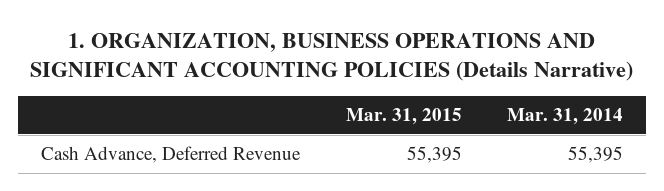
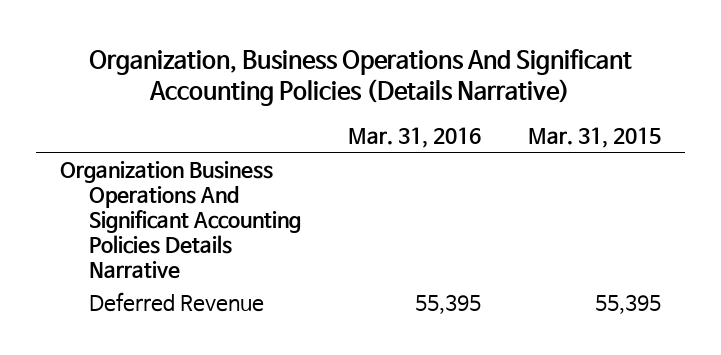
[30,32,634,81] 1. ORGANIZATION, BUSINESS OPERATIONS AND SIGNIFICANT ACCOUNTING POLICIES (Details Narrative) -> [89,48,633,107] Organization, Business Operations And Significant Accounting Policies (Details Narrative)
[507,108,624,126] Mar. 31, 2014 -> none
none -> [347,127,481,149] Mar. 31, 2016
none -> [59,160,301,279] Organization Business Operations And Significant Accounting Policies Details Narrative
[40,146,301,164] Cash Advance, Deferred Revenue -> [88,291,264,312] Deferred Revenue

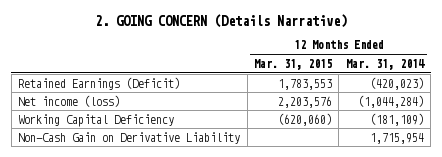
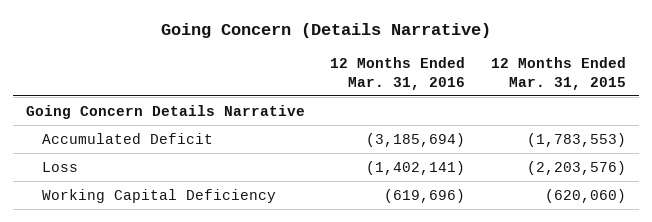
[94,14,347,29] 2. GOING CONCERN (Details Narrative) -> [160,23,491,39] Going Concern (Details Narrative)
[345,58,425,70] Mar. 31, 2014 -> none
none -> [330,57,466,90] 12 Months Ended Mar. 31, 2016
none -> [25,104,305,119] Going Concern Details Narrative
[18,76,181,90] Retained Earnings (Deficit) -> [41,132,213,144] Accumulated Deficit
[277,78,332,90] 1,783,553 -> [527,132,627,147] (1,783,553)
[18,94,121,107] Net income (loss) -> [41,161,78,172] Loss
[277,95,332,108] 2,203,576 -> [527,160,627,175] (2,203,576)
[18,131,241,144] Non-Cash Gain on Derivative Liability -> none

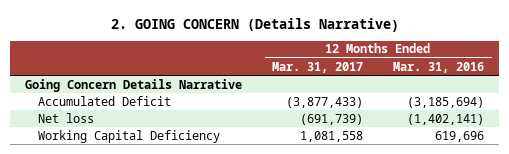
[160,23,491,39] Going Concern (Details Narrative) -> [110,17,399,32] 2. GOING CONCERN (Details Narrative)
[491,57,627,90] 12 Months Ended Mar. 31, 2015 -> none
none -> [272,61,364,73] Mar. 31, 2017
[41,161,78,172] Loss -> [37,112,94,123] Net loss
[384,188,466,203] (619,696) -> [435,130,485,142] 619,696

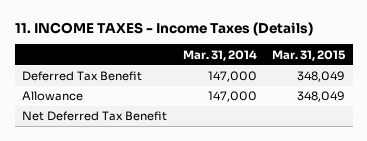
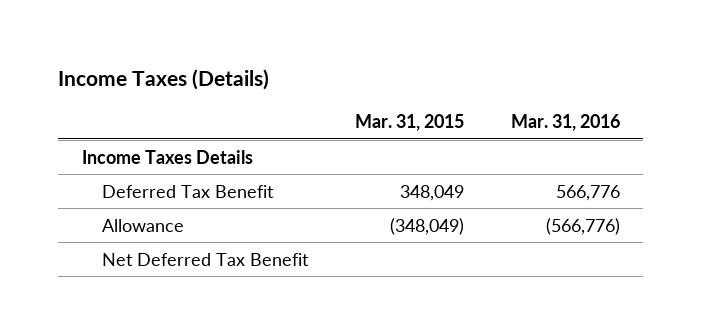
[14,21,313,36] 11. INCOME TAXES - Income Taxes (Details) -> [58,69,270,91] Income Taxes (Details)
[182,49,257,61] Mar. 31, 2014 -> none
none -> [510,113,620,131] Mar. 31, 2016
none -> [81,149,253,164] Income Taxes Details
[297,91,346,103] 348,049 -> [389,217,464,235] (348,049)

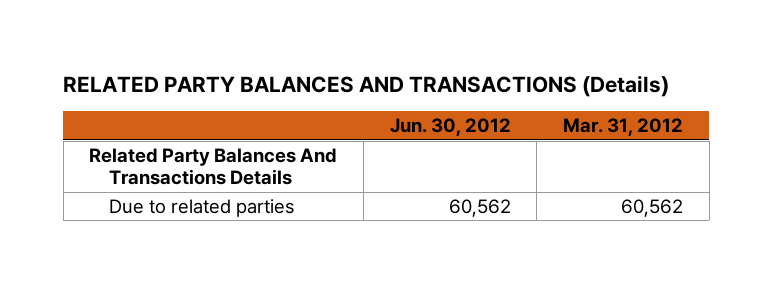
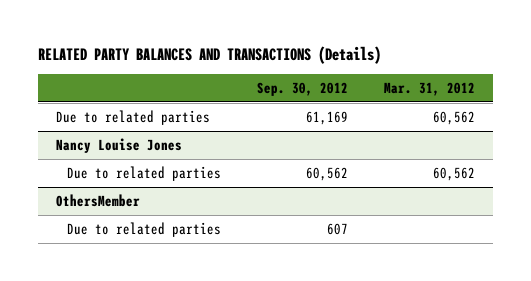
[389,118,511,137] Jun. 30, 2012 -> none
none -> [256,82,348,97] Sep. 30, 2012
[89,147,338,186] Related Party Balances And Transactions Details -> none
none -> [55,137,182,153] Nancy Louise Jones
none -> [66,165,221,181] Due to related parties
none -> [55,193,140,207] OthersMember
none -> [66,221,221,237] Due to related parties

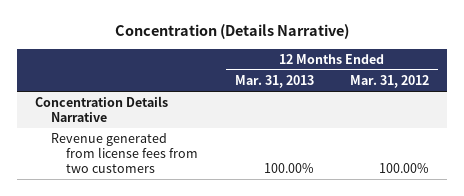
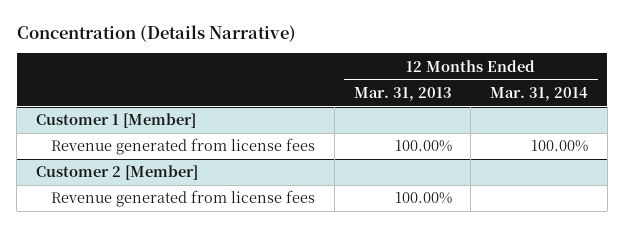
[349,75,429,89] Mar. 31, 2012 -> none
none -> [490,86,589,101] Mar. 31, 2014
[34,96,168,123] Concentration Details Narrative -> none
none -> [35,113,196,129] Customer 1 [Member]
[50,133,199,173] Revenue generated from license fees from two customers -> [51,138,316,156] Revenue generated from license fees
none -> [35,165,198,181] Customer 2 [Member]
none -> [51,190,316,208] Revenue generated from license fees

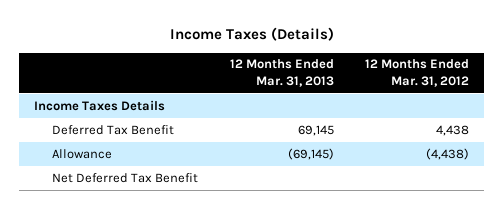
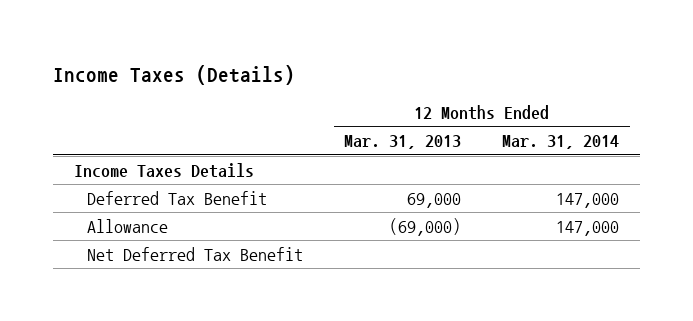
[364,59,469,88] 12 Months Ended Mar. 31, 2012 -> none
none -> [502,135,620,150] Mar. 31, 2014
[297,124,334,136] 69,145 -> [407,192,462,208] 69,000
[287,147,334,160] (69,145) -> [389,217,462,236] (69,000)

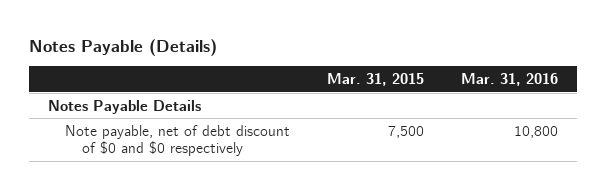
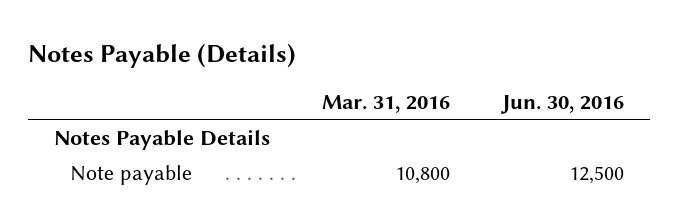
[327,72,425,86] Mar. 31, 2015 -> none
none -> [499,94,624,114] Jun. 30, 2016
[64,124,290,157] Note payable, net of debt discount of $0 and $0 respectively -> [69,164,192,185] Note payable

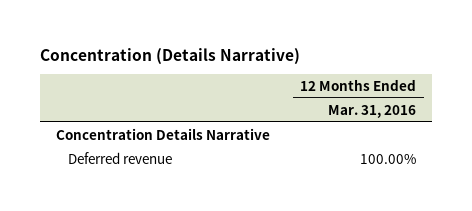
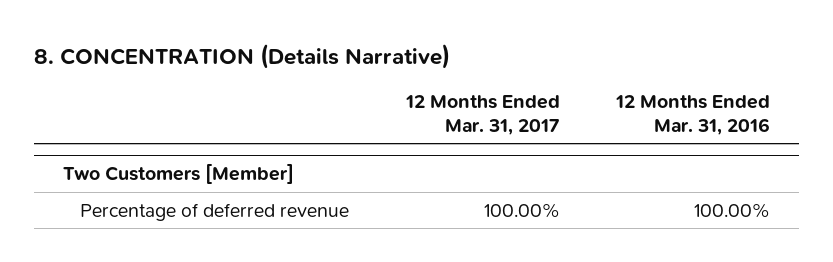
[40,48,301,66] Concentration (Details Narrative) -> [34,44,451,70] 8. CONCENTRATION (Details Narrative)
none -> [404,95,560,135] 12 Months Ended Mar. 31, 2017
[55,127,270,140] Concentration Details Narrative -> none
none -> [62,163,294,185] Two Customers [Member]
[67,151,172,164] Deferred revenue -> [79,202,349,221] Percentage of deferred revenue

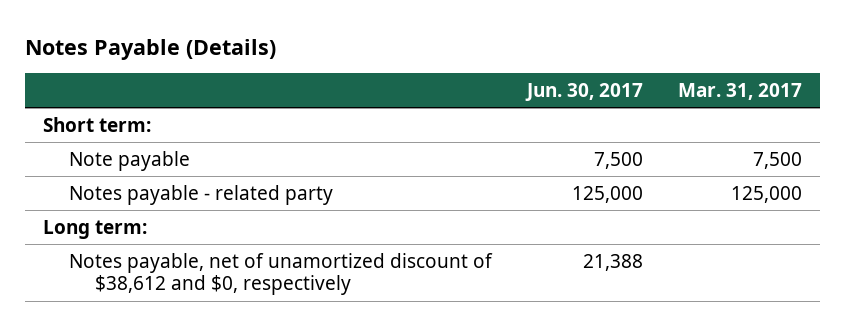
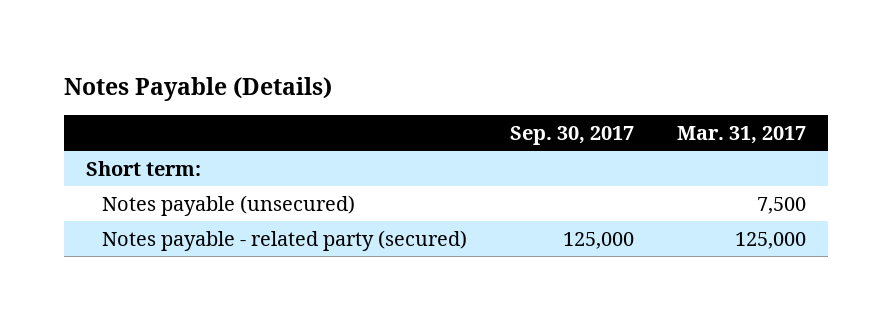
[525,83,644,102] Jun. 30, 2017 -> none
none -> [510,126,635,146] Sep. 30, 2017
[42,219,147,239] Long term: -> none
[68,252,493,296] Notes payable, net of unamortized discount of $38,612 and $0, respectively -> none
[68,150,190,171] Note payable -> [102,194,356,216] Notes payable (unsecured)
[68,184,333,205] Notes payable - related party -> [102,229,468,251] Notes payable - related party (secured)

